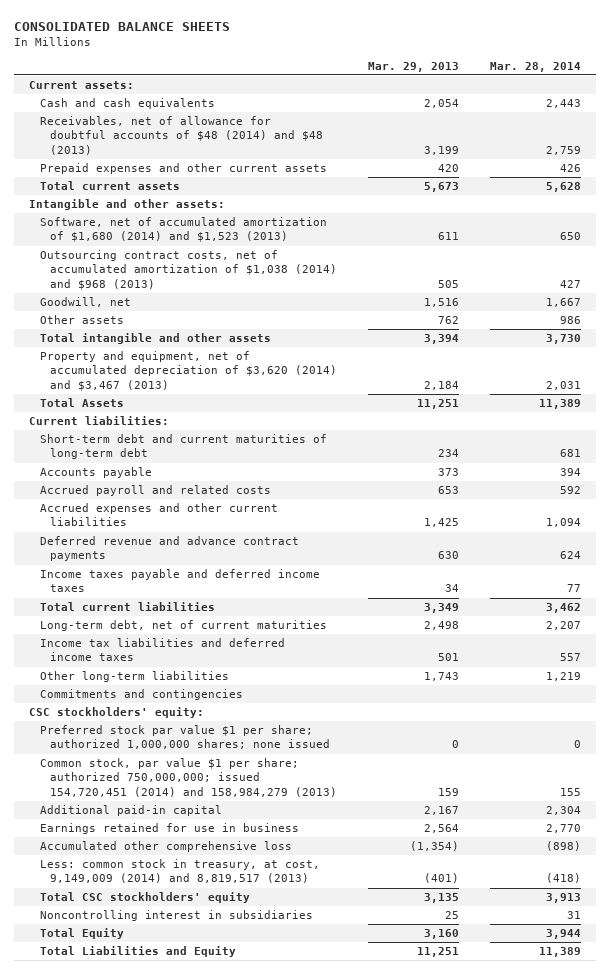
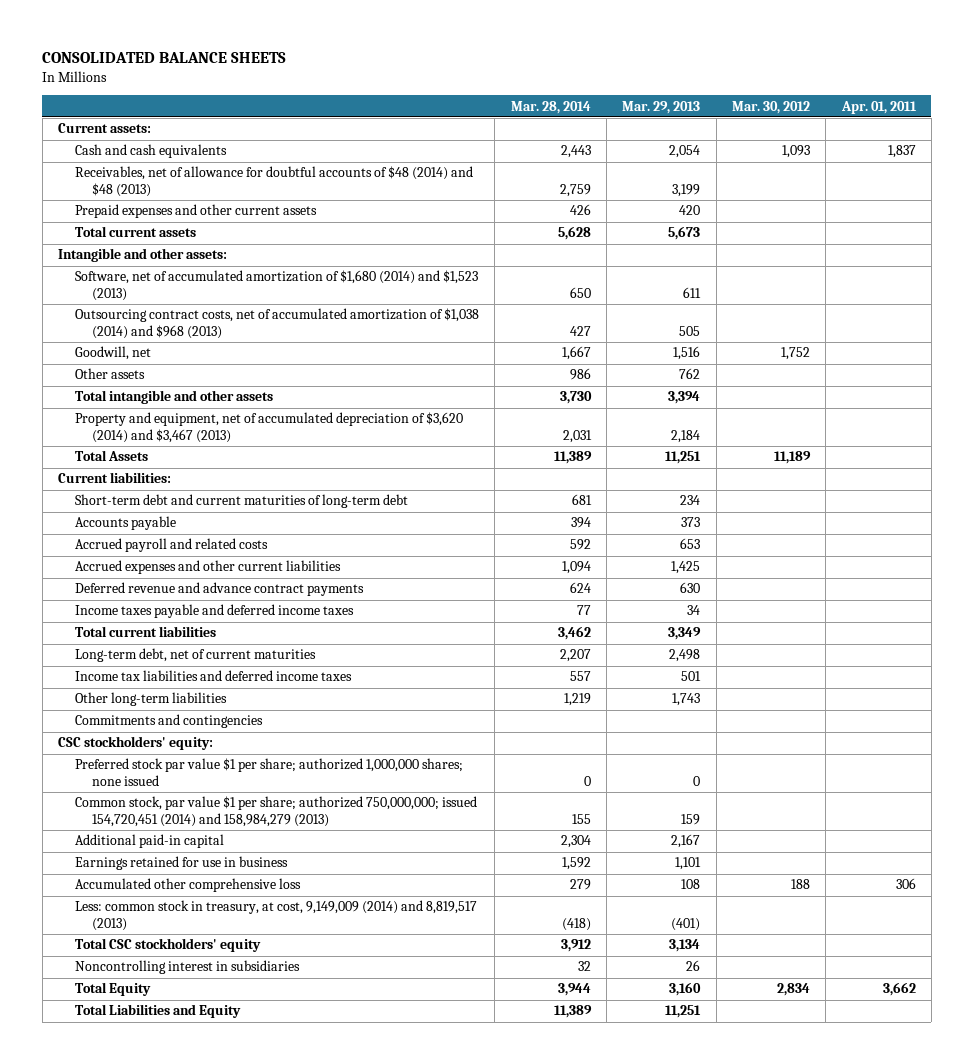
none -> [731,100,810,114] Mar. 30, 2012
none -> [840,100,917,114] Apr. 01, 2011
[424,824,460,834] 2,564 -> [675,857,702,871] 1,101
[545,824,581,834] 2,770 -> [561,857,591,871] 1,592
[410,841,460,852] (1,354) -> [681,879,701,890] 108
[545,841,581,852] (898) -> [569,879,591,891] 279
[424,893,460,904] 3,135 -> [669,939,701,953] 3,134
[545,893,581,904] 3,913 -> [560,939,591,953] 3,912
[445,911,460,920] 25 -> [686,960,701,972] 26
[566,911,581,920] 31 -> [577,961,591,972] 32

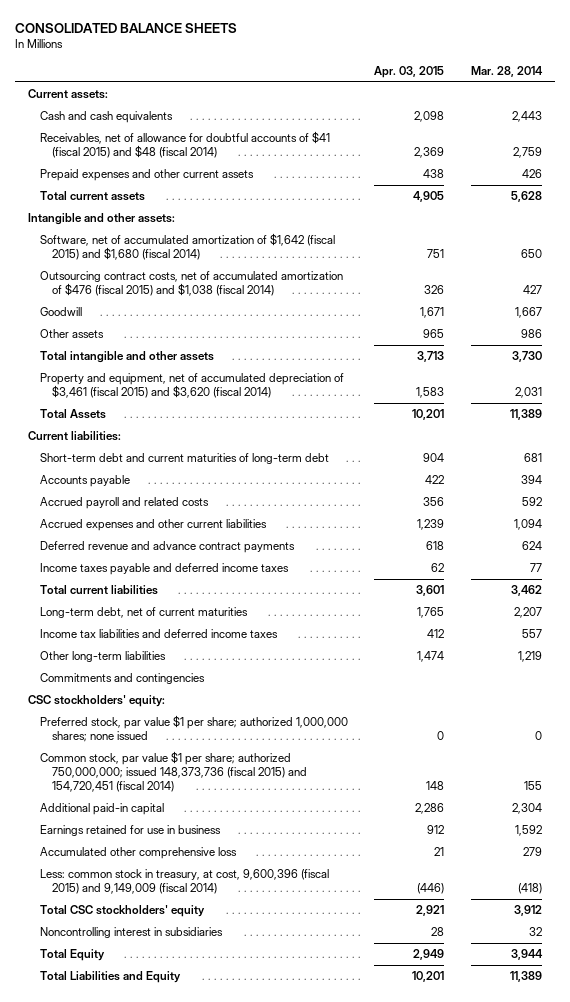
[622,100,701,114] Mar. 29, 2013 -> none
[731,100,810,114] Mar. 30, 2012 -> none
[840,100,917,114] Apr. 01, 2011 -> none
none -> [374,66,445,79] Apr. 03, 2015
[74,166,473,198] Receivables, net of allowance for doubtful accounts of $48 (2014) and $48 (2013) -> [39,131,330,159] Receivables, net of allowance for doubtful accounts of $41 (fiscal 2015) and $48 (fiscal 2014)
[74,270,478,302] Software, net of accumulated amortization of $1,680 (2014) and $1,523 (2013) -> [39,233,335,261] Software, net of accumulated amortization of $1,642 (fiscal 2015) and $1,680 (fiscal 2014)
[74,308,479,340] Outsourcing contract costs, net of accumulated amortization of $1,038 (2014) and $968 (2013) -> [39,271,343,297] Outsourcing contract costs, net of accumulated amortization of $476 (fiscal 2015) and $1,038 (fiscal 2014)
[74,346,151,361] Goodwill, net -> [39,307,82,317] Goodwill
[74,412,463,444] Property and equipment, net of accumulated depreciation of $3,620 (2014) and $3,467 (2013) -> [39,373,344,399] Property and equipment, net of accumulated depreciation of $3,461 (fiscal 2015) and $3,620 (fiscal 2014)
[74,758,463,787] Preferred stock par value $1 per share; authorized 1,000,000 shares; none issued -> [39,715,348,743] Preferred stock, par value $1 per share; authorized 1,000,000 shares; none issued
[74,796,477,828] Common stock, par value $1 per share; authorized 750,000,000; issued 154,720,451 (2014) and 158,984,279 (2013) -> [39,751,307,793] Common stock, par value $1 per share; authorized 750,000,000; issued 148,373,736 (fiscal 2015) and 154,720,451 (fiscal 2014)
[74,900,477,932] Less: common stock in treasury, at cost, 9,149,009 (2014) and 8,819,517 (2013) -> [39,869,329,895] Less: common stock in treasury, at cost, 9,600,396 (fiscal 2015) and 9,149,009 (fiscal 2014)

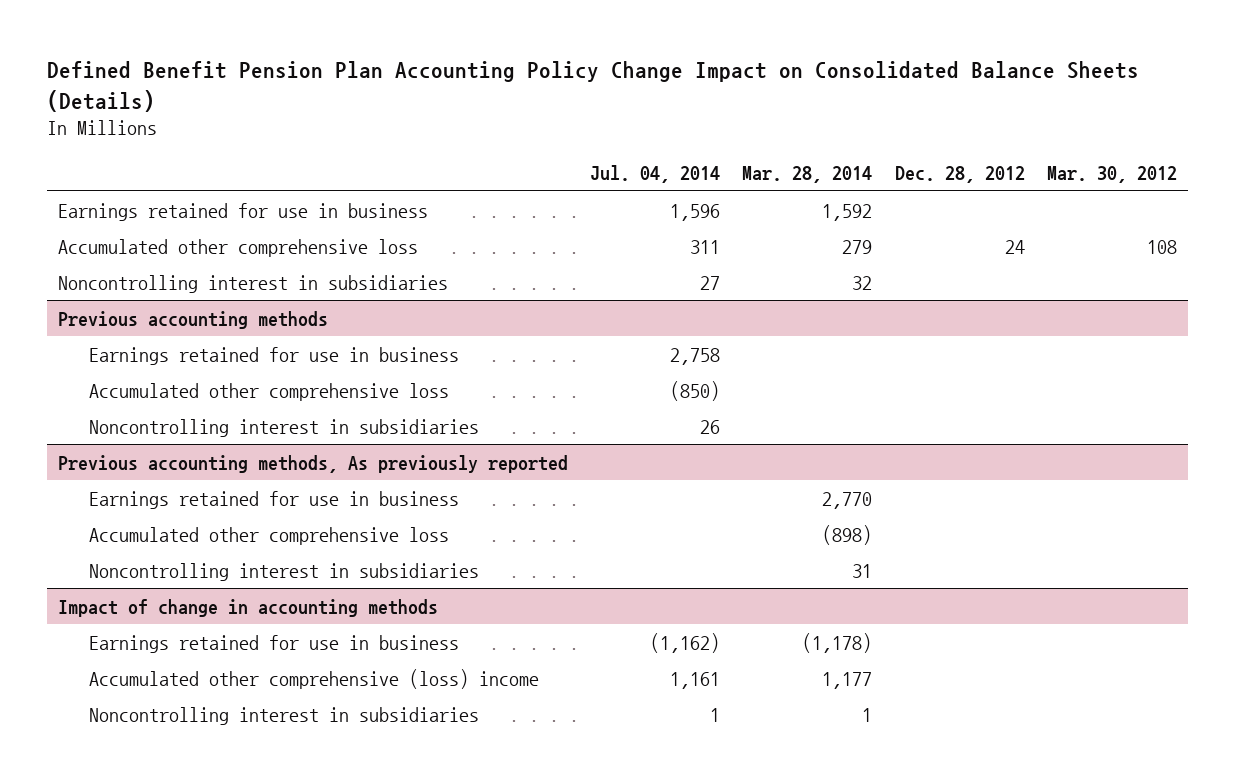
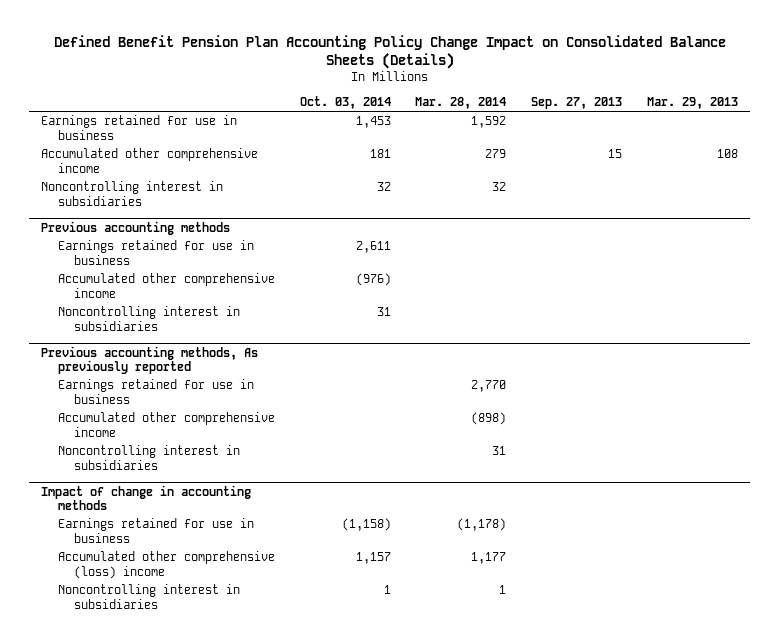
[590,164,721,183] Jul. 04, 2014 -> none
[894,165,1025,183] Dec. 28, 2012 -> none
[1046,165,1177,183] Mar. 30, 2012 -> none
none -> [299,96,391,110] Oct. 03, 2014
none -> [531,97,623,110] Sep. 27, 2013
none -> [647,97,739,110] Mar. 29, 2013
[57,238,418,257] Accumulated other comprehensive loss -> [41,148,259,174] Accumulated other comprehensive income
[89,382,450,401] Accumulated other comprehensive loss -> [57,273,275,299] Accumulated other comprehensive income
[89,526,450,545] Accumulated other comprehensive loss -> [57,412,275,438] Accumulated other comprehensive income

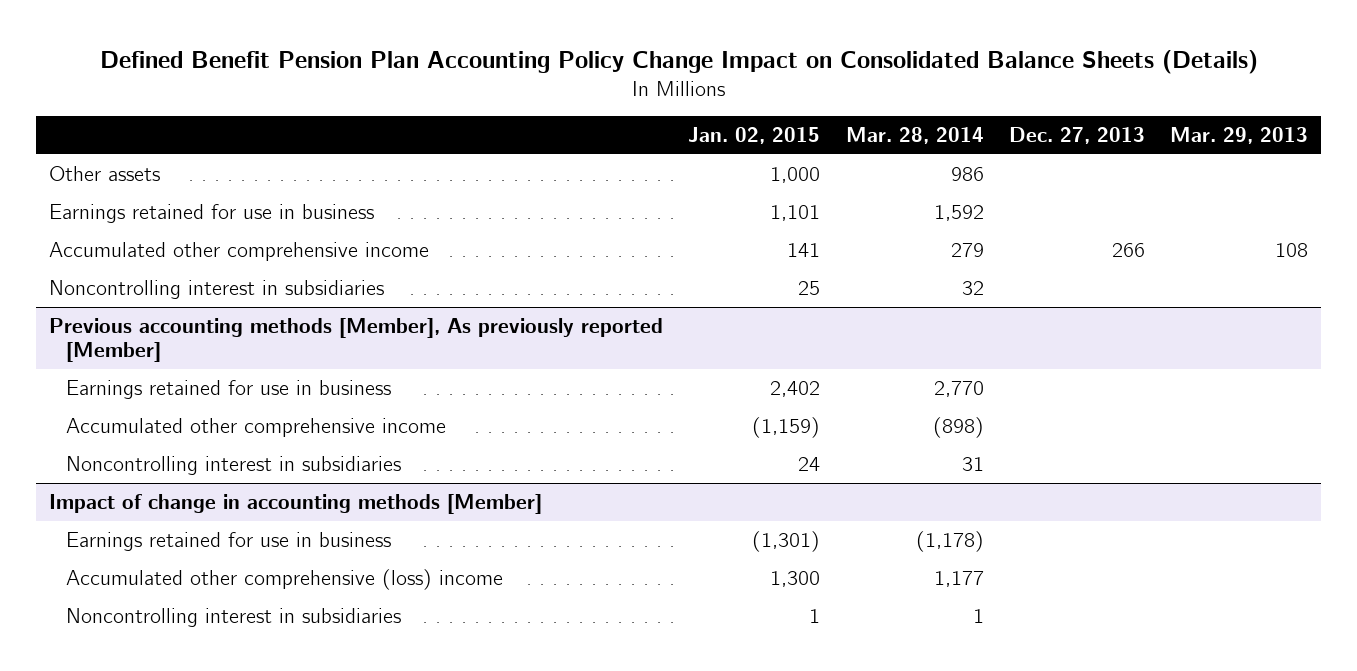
[299,96,391,110] Oct. 03, 2014 -> none
[531,97,623,110] Sep. 27, 2013 -> none
none -> [688,127,821,145] Jan. 02, 2015
none -> [1009,127,1146,145] Dec. 27, 2013
none -> [48,165,160,181] Other assets
[41,220,231,235] Previous accounting methods -> none
[57,240,254,266] Earnings retained for use in business -> none
[57,273,275,299] Accumulated other comprehensive income -> none
[57,306,240,332] Noncontrolling interest in subsidiaries -> none
[41,345,259,375] Previous accounting methods, As previously reported -> [48,317,663,363] Previous accounting methods [Member], As previously reported [Member]
[41,484,252,511] Impact of change in accounting methods -> [48,493,542,514] Impact of change in accounting methods [Member]

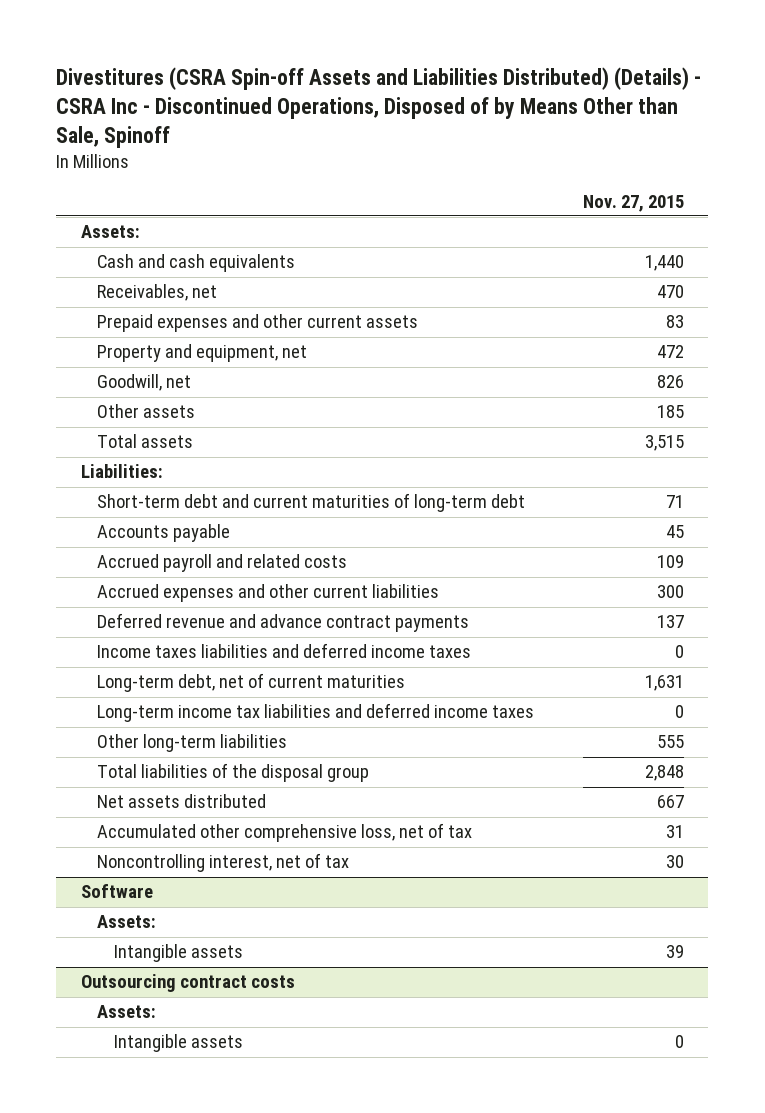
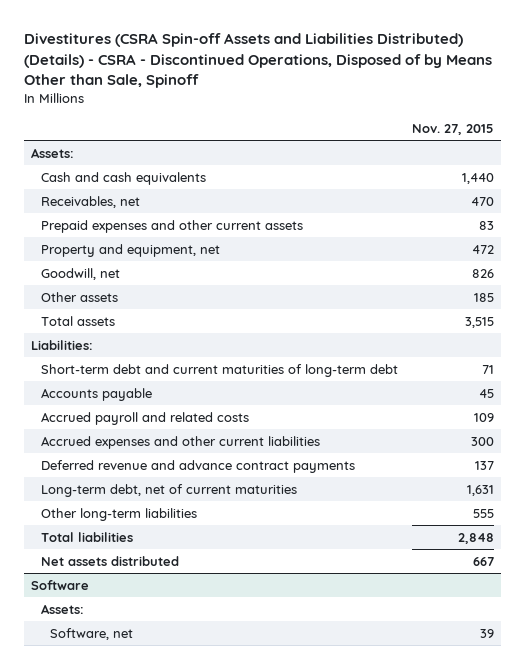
[56,66,702,148] Divestitures (CSRA Spin-off Assets and Liabilities Distributed) (Details) - CSRA Inc - Discontinued Operations, Disposed of by Means Other than Sale, Spinoff -> [23,33,492,89] Divestitures (CSRA Spin-off Assets and Liabilities Distributed) (Details) - CSRA - Discontinued Operations, Disposed of by Means Other than Sale, Spinoff
[97,643,472,659] Income taxes liabilities and deferred income taxes -> none
[97,703,535,723] Long-term income tax liabilities and deferred income taxes -> none
[97,763,370,783] Total liabilities of the disposal group -> [40,531,133,542] Total liabilities
[97,823,473,843] Accumulated other comprehensive loss, net of tax -> none
[97,853,350,873] Noncontrolling interest, net of tax -> none
[80,974,295,993] Outsourcing contract costs -> none
[97,1005,157,1019] Assets: -> none
[114,1034,244,1053] Intangible assets -> none
[114,944,244,963] Intangible assets -> [50,627,134,640] Software, net

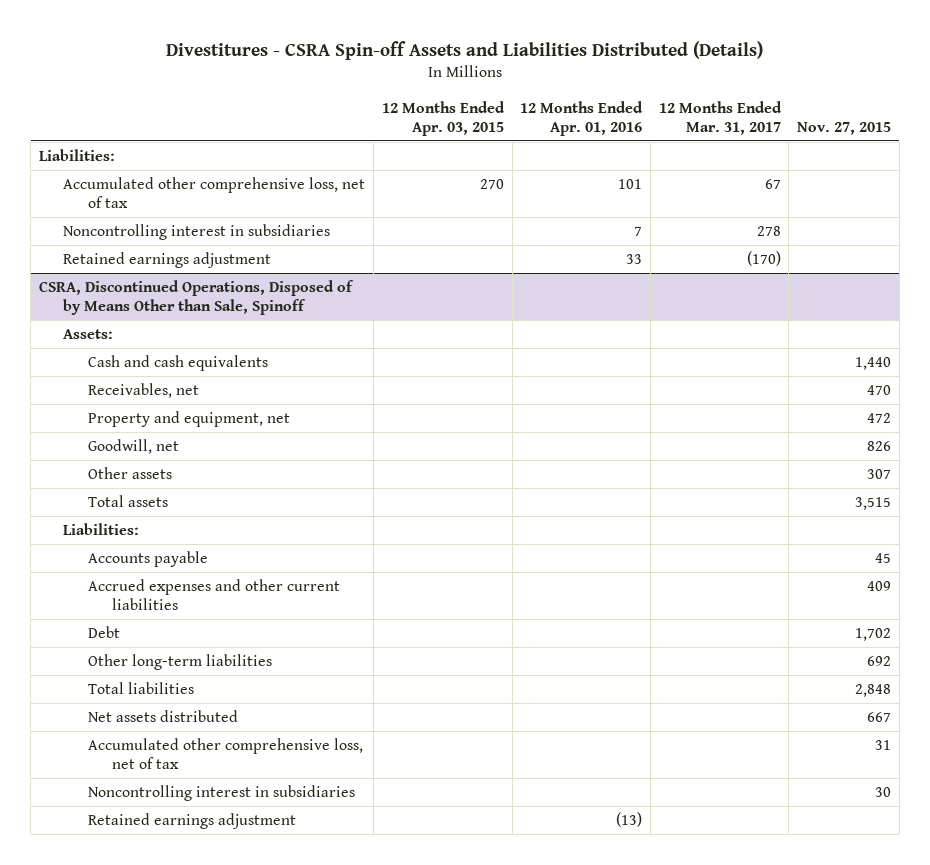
[23,33,492,89] Divestitures (CSRA Spin-off Assets and Liabilities Distributed) (Details) - CSRA - Discontinued Operations, Disposed of by Means Other than Sale, Spinoff -> [166,40,764,60] Divestitures - CSRA Spin-off Assets and Liabilities Distributed (Details)
none -> [381,100,505,136] 12 Months Ended Apr. 03, 2015
none -> [520,100,644,136] 12 Months Ended Apr. 01, 2016
none -> [658,100,782,135] 12 Months Ended Mar. 31, 2017
none -> [38,149,115,162] Liabilities:
none -> [63,177,366,209] Accumulated other comprehensive loss, net of tax
none -> [63,224,331,241] Noncontrolling interest in subsidiaries
none -> [63,252,272,269] Retained earnings adjustment
none -> [38,280,354,316] CSRA, Discontinued Operations, Disposed of by Means Other than Sale, Spinoff
[40,219,303,233] Prepaid expenses and other current assets -> none
[474,292,495,302] 185 -> [867,469,892,480] 307
[40,363,398,377] Short-term debt and current maturities of long-term debt -> none
[40,411,249,425] Accrued payroll and related costs -> none
[40,459,355,473] Deferred revenue and advance contract payments -> none
[40,483,297,497] Long-term debt, net of current maturities -> none
[471,436,495,446] 300 -> [867,581,892,592] 409
none -> [87,626,120,639] Debt
[473,508,495,518] 555 -> [867,656,892,667] 692
[31,579,90,590] Software -> none
[40,603,84,614] Assets: -> none
[50,627,134,640] Software, net -> none
none -> [87,738,363,770] Accumulated other comprehensive loss, net of tax
none -> [87,785,355,802] Noncontrolling interest in subsidiaries
none -> [87,813,296,830] Retained earnings adjustment

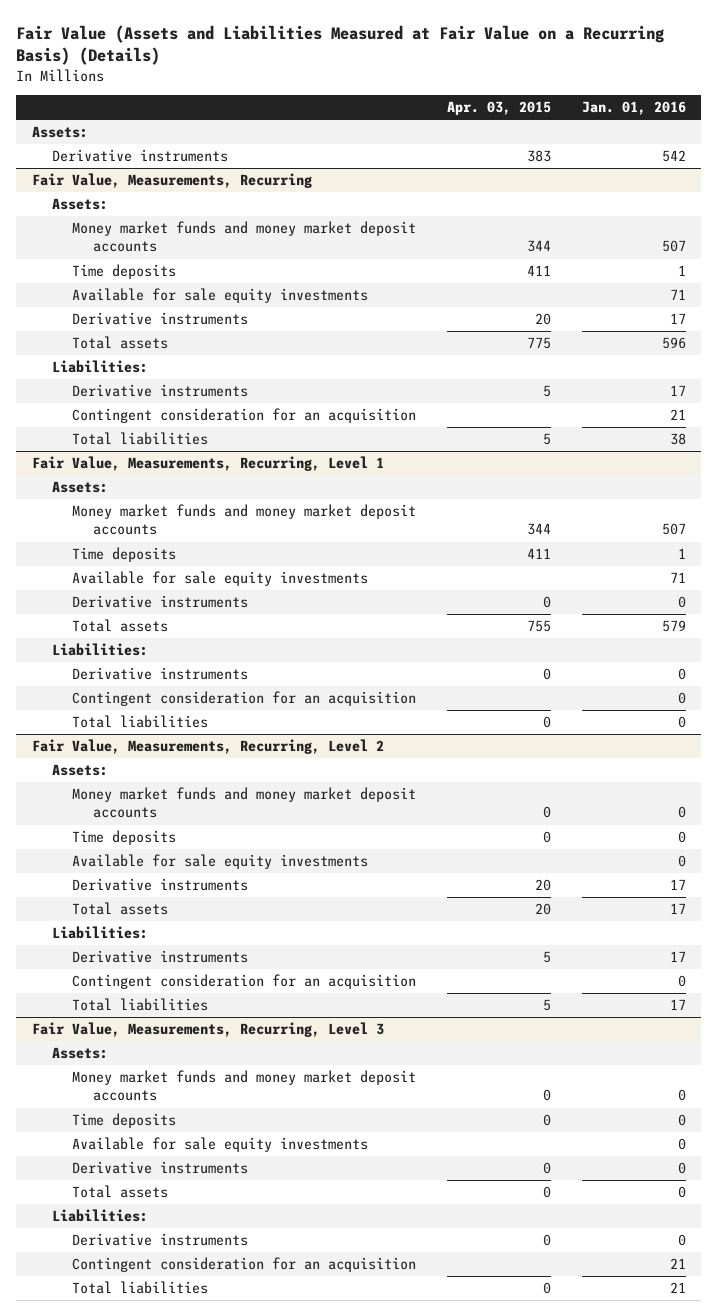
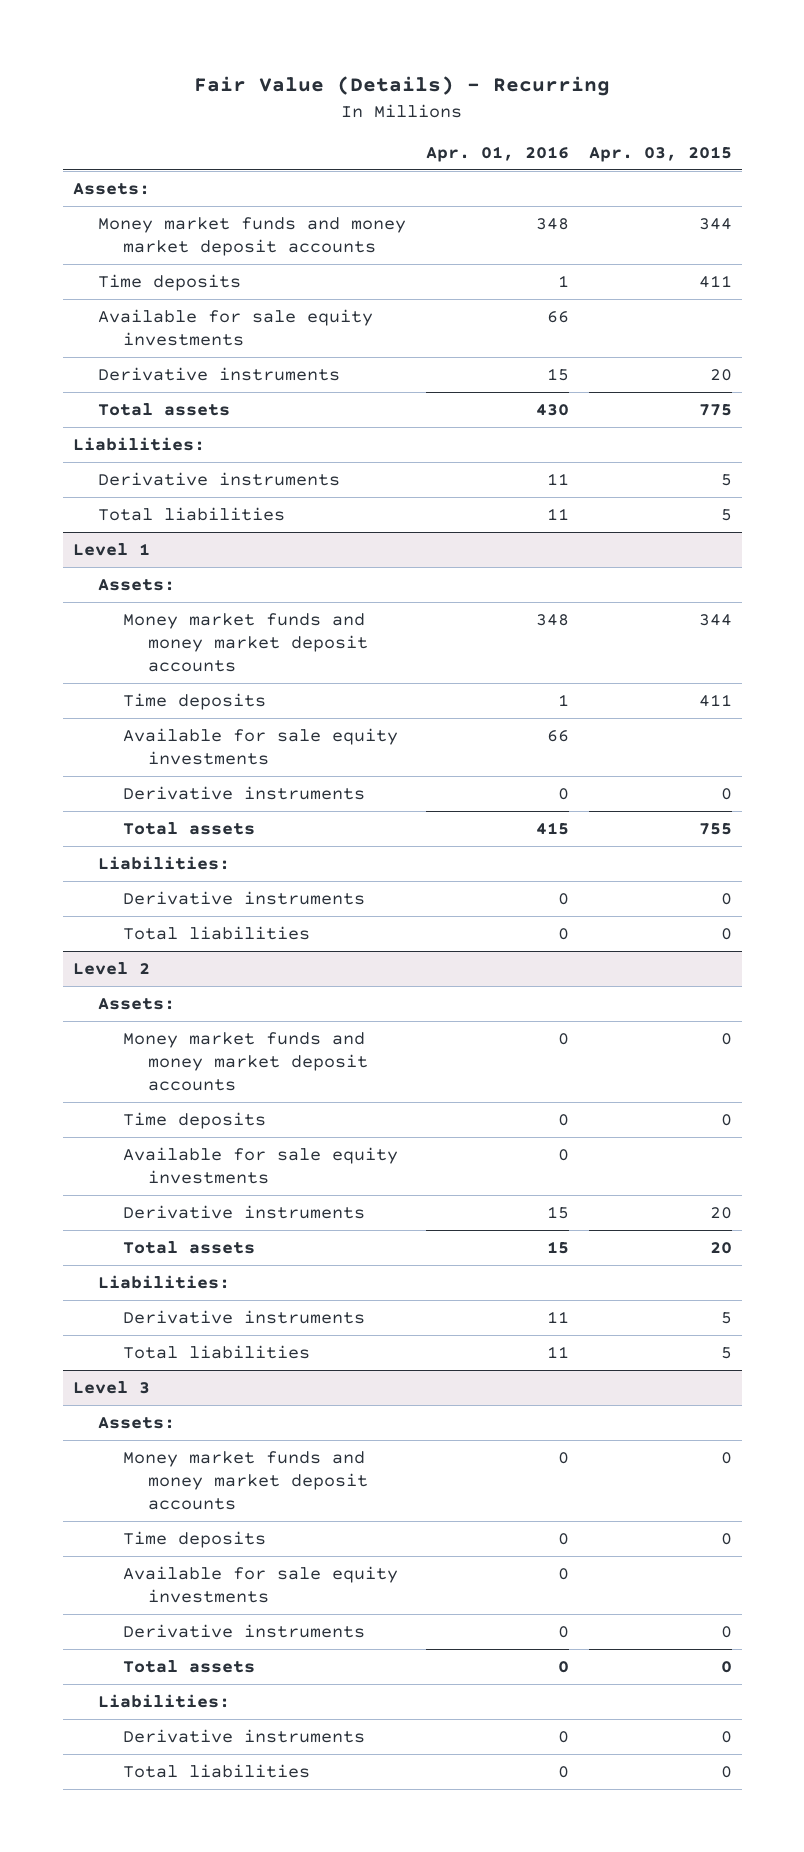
[16,24,665,66] Fair Value (Assets and Liabilities Measured at Fair Value on a Recurring Basis) (Details) -> [194,76,611,97] Fair Value (Details) - Recurring
[581,101,686,116] Jan. 01, 2016 -> none
none -> [425,146,569,163] Apr. 01, 2016
[52,149,229,163] Derivative instruments -> none
[31,173,312,189] Fair Value, Measurements, Recurring -> none
[52,198,109,211] Assets: -> none
[72,408,417,424] Contingent consideration for an acquisition -> none
[31,456,384,472] Fair Value, Measurements, Recurring, Level 1 -> none
none -> [72,542,150,556] Level 1
[72,691,417,707] Contingent consideration for an acquisition -> none
[31,739,384,755] Fair Value, Measurements, Recurring, Level 2 -> none
none -> [72,961,150,975] Level 2
[72,974,417,990] Contingent consideration for an acquisition -> none
[31,1022,384,1038] Fair Value, Measurements, Recurring, Level 3 -> none
none -> [72,1380,150,1394] Level 3
[72,1257,417,1273] Contingent consideration for an acquisition -> none

